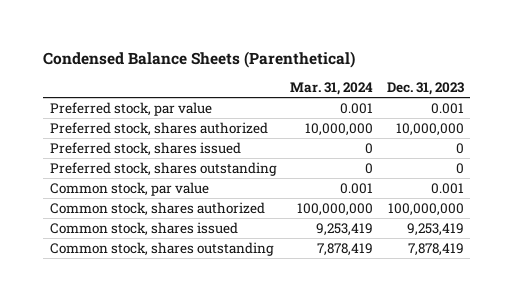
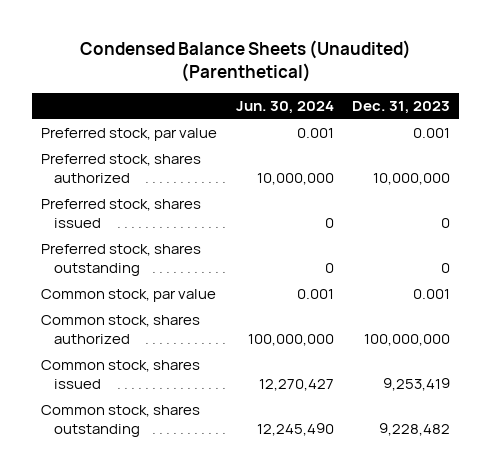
[43,50,356,68] Condensed Balance Sheets (Parenthetical) -> [79,40,411,83] Condensed Balance Sheets (Unaudited) (Parenthetical)
[290,81,374,95] Mar. 31, 2024 -> none
none -> [235,101,334,115] Jun. 30, 2024
[407,242,464,256] 7,878,419 -> [378,423,450,437] 9,228,482

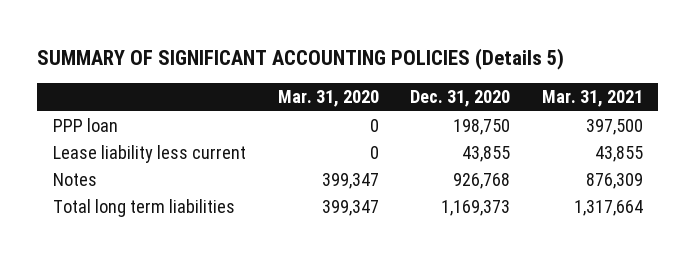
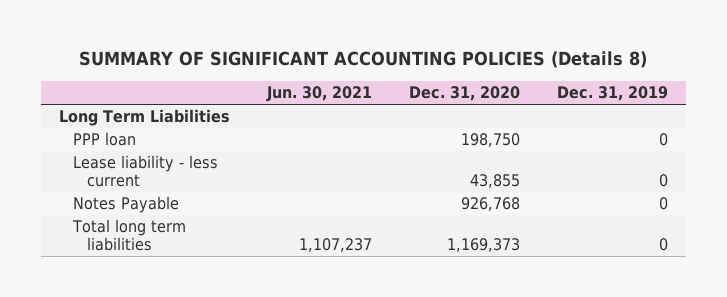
[37,48,565,71] SUMMARY OF SIGNIFICANT ACCOUNTING POLICIES (Details 5) -> [79,51,648,69] SUMMARY OF SIGNIFICANT ACCOUNTING POLICIES (Details 8)
[277,90,379,108] Mar. 31, 2020 -> none
[541,90,643,108] Mar. 31, 2021 -> none
none -> [266,86,373,103] Jun. 30, 2021
none -> [556,86,668,102] Dec. 31, 2019
none -> [59,109,231,127] Long Term Liabilities
[53,145,247,164] Lease liability less current -> [73,155,219,188] Lease liability - less current
[53,173,98,187] Notes -> [73,196,180,214] Notes Payable

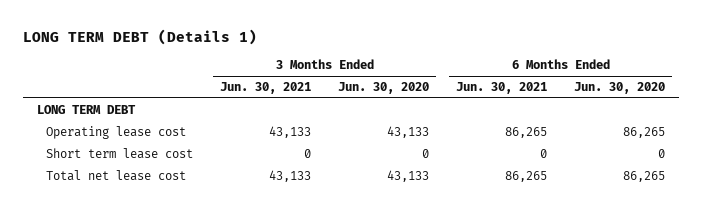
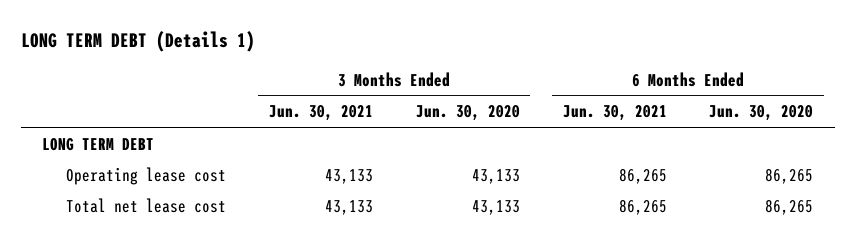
[45,148,193,160] Short term lease cost -> none

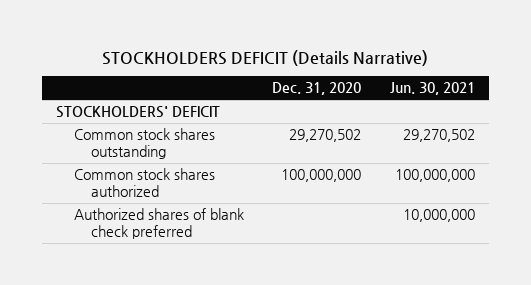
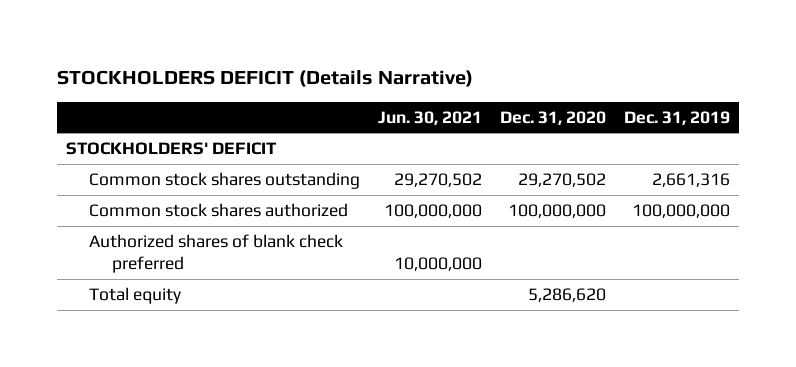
none -> [623,110,730,125] Dec. 31, 2019
none -> [88,286,181,304] Total equity

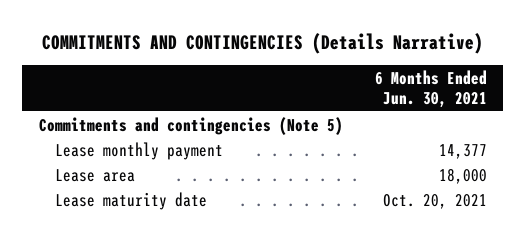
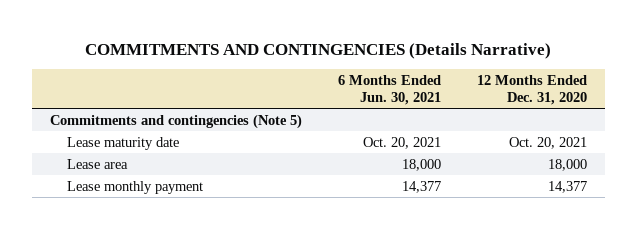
none -> [477,74,588,106] 12 Months Ended Dec. 31, 2020
[54,168,135,182] Lease area -> [67,158,129,169] Lease area
[54,141,223,160] Lease monthly payment -> [67,180,204,194] Lease monthly payment

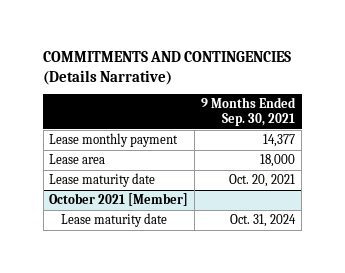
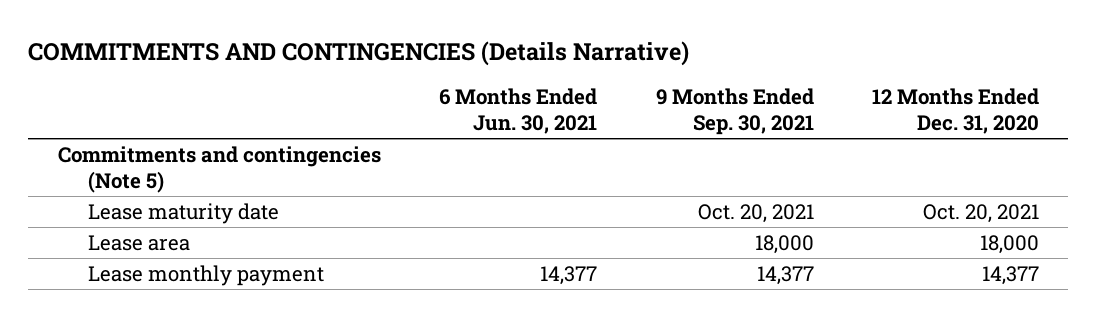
none -> [439,88,598,134] 6 Months Ended Jun. 30, 2021
none -> [872,88,1040,134] 12 Months Ended Dec. 31, 2020
none -> [57,146,381,193] Commitments and contingencies (Note 5)
[49,193,189,207] October 2021 [Member] -> none
[61,213,168,228] Lease maturity date -> none
[49,154,106,165] Lease area -> [87,235,190,252] Lease area
[49,133,179,148] Lease monthly payment -> [87,265,324,287] Lease monthly payment

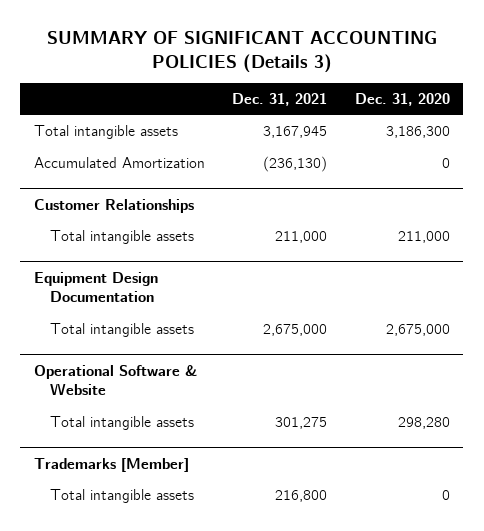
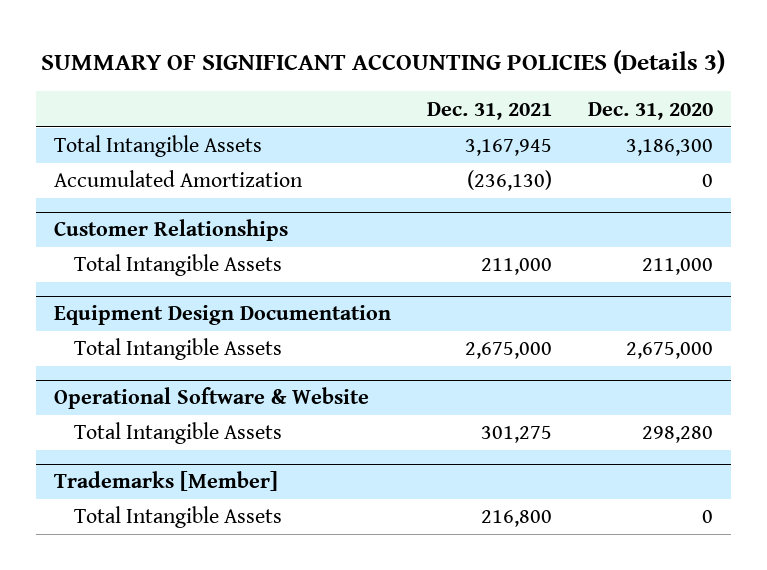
[34,125,179,140] Total intangible assets -> [53,135,262,158] Total Intangible Assets
[50,230,195,245] Total intangible assets -> [73,254,282,277] Total Intangible Assets
[50,323,195,338] Total intangible assets -> [73,338,282,361] Total Intangible Assets
[50,416,195,431] Total intangible assets -> [73,422,282,445] Total Intangible Assets
[50,489,195,504] Total intangible assets -> [73,506,282,529] Total Intangible Assets

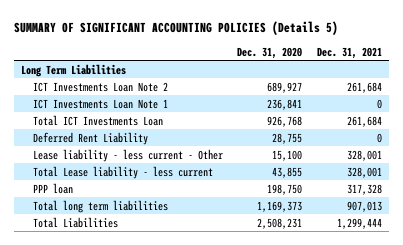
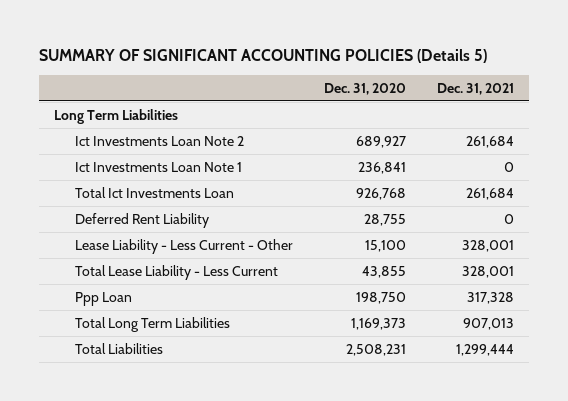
[33,81,169,92] ICT Investments Loan Note 2 -> [75,135,245,146] Ict Investments Loan Note 2
[33,98,169,109] ICT Investments Loan Note 1 -> [75,161,243,172] Ict Investments Loan Note 1
[33,114,164,126] Total ICT Investments Loan -> [75,186,235,198] Total Ict Investments Loan
[33,148,224,162] Lease liability - less current - Other -> [75,238,294,254] Lease Liability - Less Current - Other
[33,165,214,179] Total Lease liability - less current -> [75,264,279,280] Total Lease Liability - Less Current
[33,182,74,194] PPP loan -> [75,291,133,306] Ppp Loan
[33,199,169,213] Total long term liabilities -> [75,316,231,332] Total Long Term Liabilities

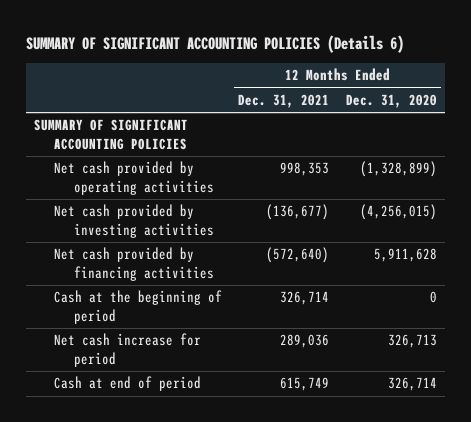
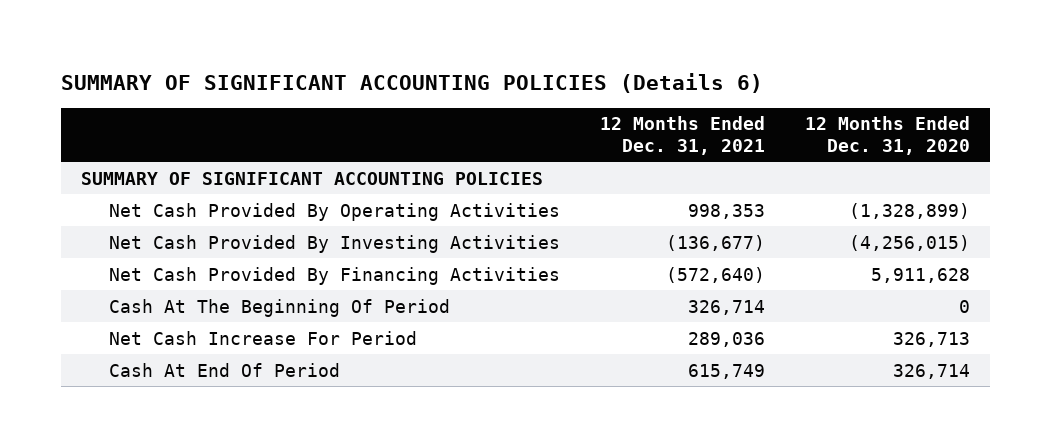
[54,161,214,196] Net cash provided by operating activities -> [108,202,560,221] Net Cash Provided By Operating Activities
[54,204,214,239] Net cash provided by investing activities -> [108,234,560,253] Net Cash Provided By Investing Activities
[54,247,214,282] Net cash provided by financing activities -> [108,266,560,285] Net Cash Provided By Financing Activities
[54,290,223,325] Cash at the beginning of period -> [108,298,450,317] Cash At The Beginning Of Period
[54,333,202,368] Net cash increase for period -> [108,330,417,345] Net Cash Increase For Period
[54,376,202,392] Cash at end of period -> [108,362,340,377] Cash At End Of Period

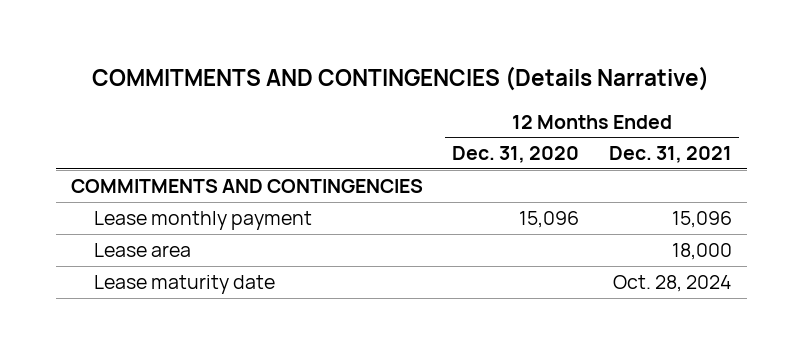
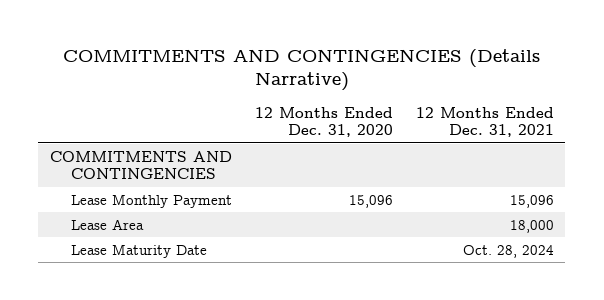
[94,210,313,230] Lease monthly payment -> [71,193,233,208] Lease Monthly Payment
[94,242,192,257] Lease area -> [71,218,145,230] Lease Area
[94,274,276,294] Lease maturity date -> [71,243,208,258] Lease Maturity Date

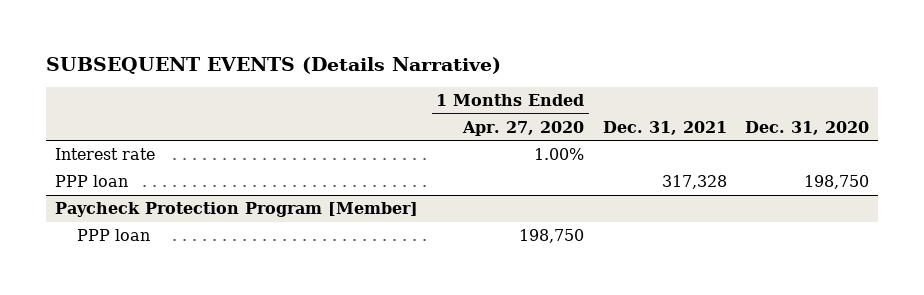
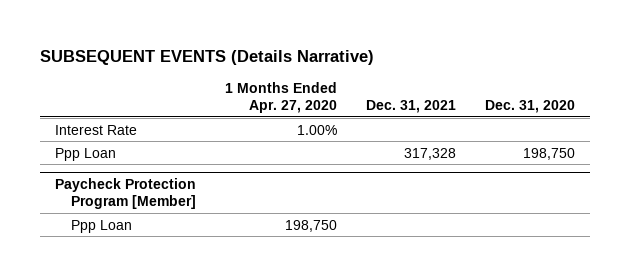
[54,148,155,161] Interest rate -> [54,124,137,135] Interest Rate
[54,175,128,188] PPP loan -> [54,147,116,161] Ppp Loan
[77,229,151,242] PPP loan -> [70,219,132,233] Ppp Loan

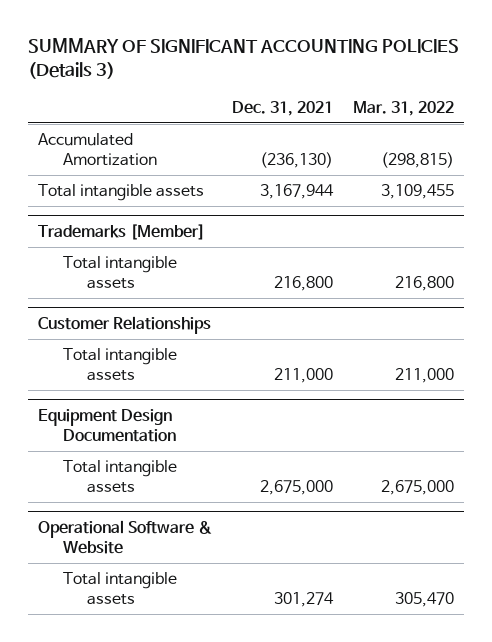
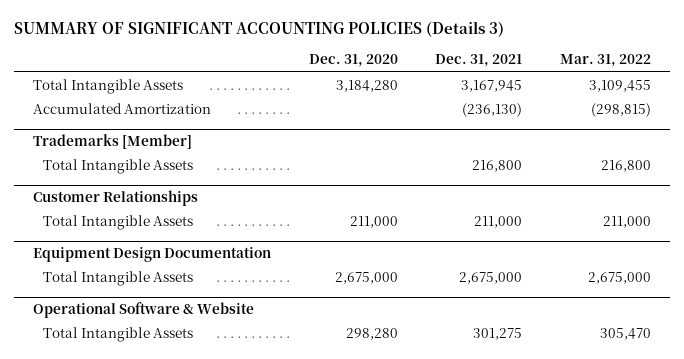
none -> [308,54,398,68] Dec. 31, 2020
none -> [32,78,183,94] Total Intangible Assets
[37,184,204,202] Total intangible assets -> none
[62,256,177,289] Total intangible assets -> [43,158,194,174] Total Intangible Assets
[62,348,177,381] Total intangible assets -> [43,214,194,230] Total Intangible Assets
[62,460,177,493] Total intangible assets -> [43,270,194,286] Total Intangible Assets
[62,572,177,605] Total intangible assets -> [43,326,194,342] Total Intangible Assets
[273,591,334,607] 301,274 -> [473,327,523,340] 301,275

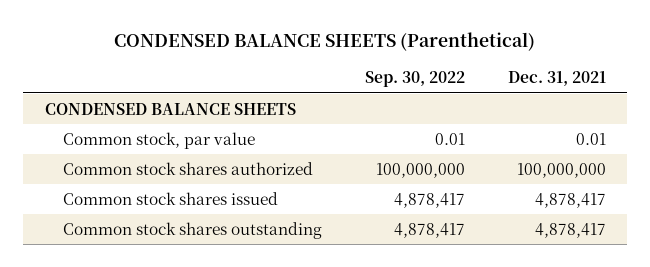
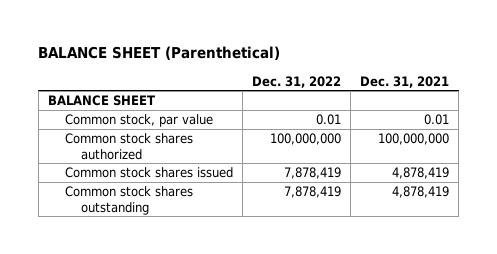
[114,32,536,52] CONDENSED BALANCE SHEETS (Parenthetical) -> [38,46,281,61] BALANCE SHEET (Parenthetical)
[364,71,465,88] Sep. 30, 2022 -> none
none -> [251,75,341,88] Dec. 31, 2022
[44,102,296,115] CONDENSED BALANCE SHEETS -> [47,95,155,107] BALANCE SHEET
[534,192,606,208] 4,878,417 -> [391,167,449,180] 4,878,419
[534,222,606,238] 4,878,417 -> [391,186,449,199] 4,878,419

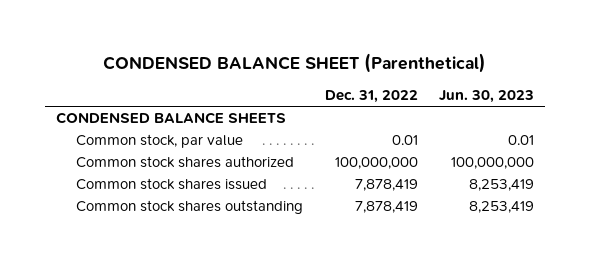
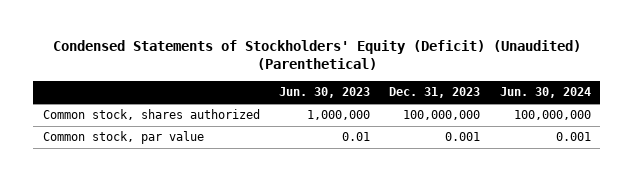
[103,52,487,73] CONDENSED BALANCE SHEET (Parenthetical) -> [52,40,581,71] Condensed Statements of Stockholders' Equity (Deficit) (Unaudited) (Parenthetical)
[324,89,418,103] Dec. 31, 2022 -> none
none -> [389,87,481,99] Dec. 31, 2023
none -> [499,87,591,99] Jun. 30, 2024
[55,112,286,125] CONDENSED BALANCE SHEETS -> none
none -> [43,109,261,121] Common stock, shares authorized
[76,156,295,169] Common stock shares authorized -> none
[76,178,268,191] Common stock shares issued -> none
[76,200,304,215] Common stock shares outstanding -> none

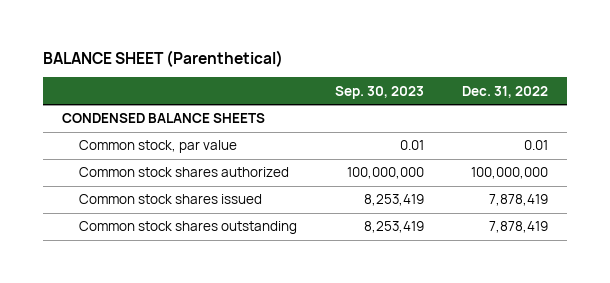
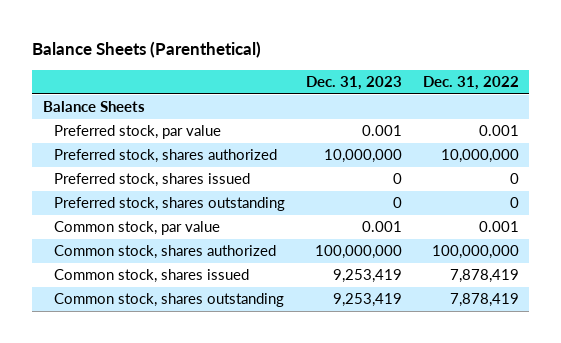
[42,49,283,67] BALANCE SHEET (Parenthetical) -> [31,41,261,59] Balance Sheets (Parenthetical)
[334,85,424,99] Sep. 30, 2023 -> none
none -> [305,76,402,91] Dec. 31, 2023
[62,113,266,124] CONDENSED BALANCE SHEETS -> [42,101,145,113] Balance Sheets
none -> [53,125,221,140] Preferred stock, par value
none -> [53,149,277,164] Preferred stock, shares authorized
none -> [53,173,250,188] Preferred stock, shares issued
none -> [53,197,285,212] Preferred stock, shares outstanding
[524,140,549,151] 0.01 -> [478,221,519,233] 0.001
[78,167,289,178] Common stock shares authorized -> [53,245,276,260] Common stock, shares authorized
[78,194,262,205] Common stock shares issued -> [53,269,249,284] Common stock, shares issued
[78,221,297,235] Common stock shares outstanding -> [53,293,284,308] Common stock, shares outstanding

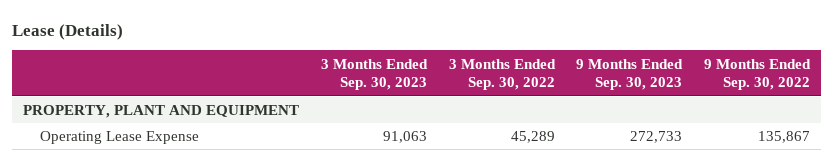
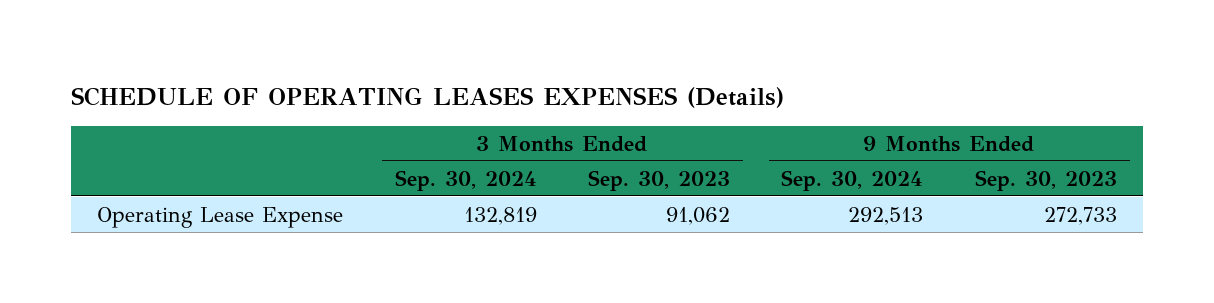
[12,23,124,40] Lease (Details) -> [71,86,785,108] SCHEDULE OF OPERATING LEASES EXPENSES (Details)
[448,58,556,91] 3 Months Ended Sep. 30, 2022 -> none
[704,58,812,91] 9 Months Ended Sep. 30, 2022 -> none
none -> [394,169,537,191] Sep. 30, 2024
none -> [781,169,924,191] Sep. 30, 2024
[23,105,300,119] PROPERTY, PLANT AND EQUIPMENT -> none
[382,131,427,144] 91,063 -> [666,206,731,225] 91,062

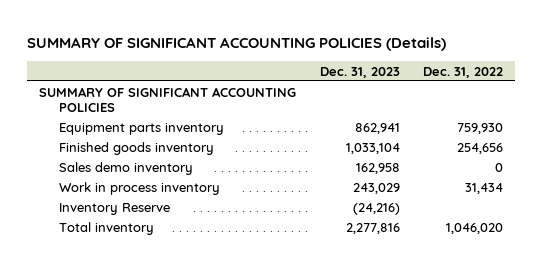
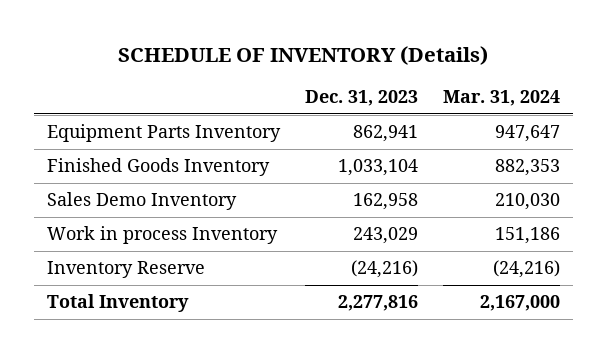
[27,36,447,51] SUMMARY OF SIGNIFICANT ACCOUNTING POLICIES (Details) -> [118,45,489,65] SCHEDULE OF INVENTORY (Details)
[423,66,504,78] Dec. 31, 2022 -> none
none -> [443,89,561,106] Mar. 31, 2024
[39,86,297,113] SUMMARY OF SIGNIFICANT ACCOUNTING POLICIES -> none
[59,122,225,135] Equipment parts inventory -> [46,124,281,143] Equipment Parts Inventory
[59,141,215,155] Finished goods inventory -> [46,158,270,177] Finished Goods Inventory
[59,161,194,175] Sales demo inventory -> [46,192,237,211] Sales Demo Inventory
[59,181,221,195] Work in process inventory -> [46,226,278,245] Work in process Inventory
[59,221,155,235] Total inventory -> [46,294,189,313] Total Inventory

